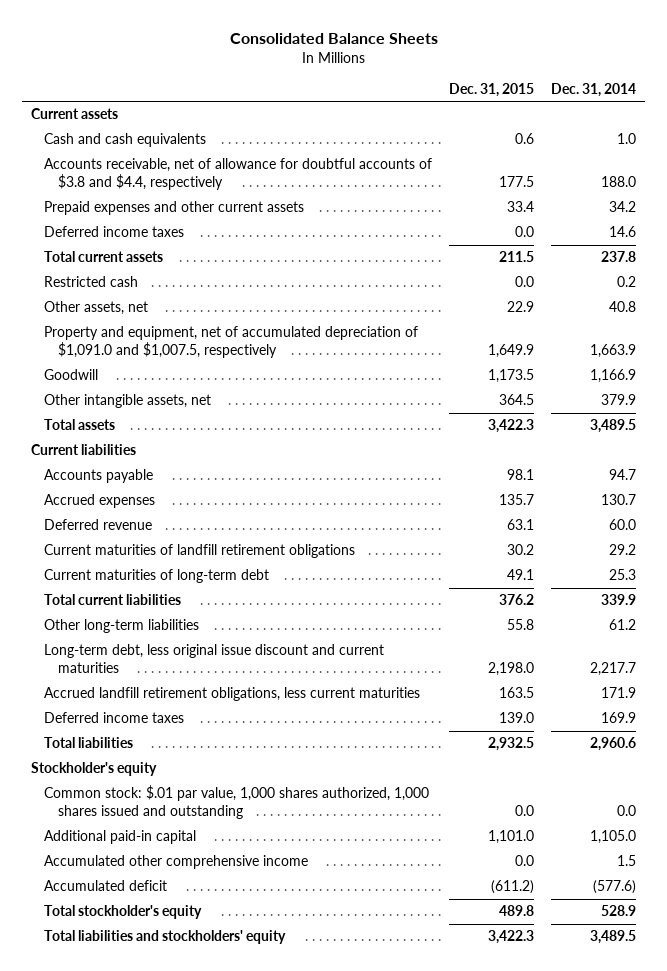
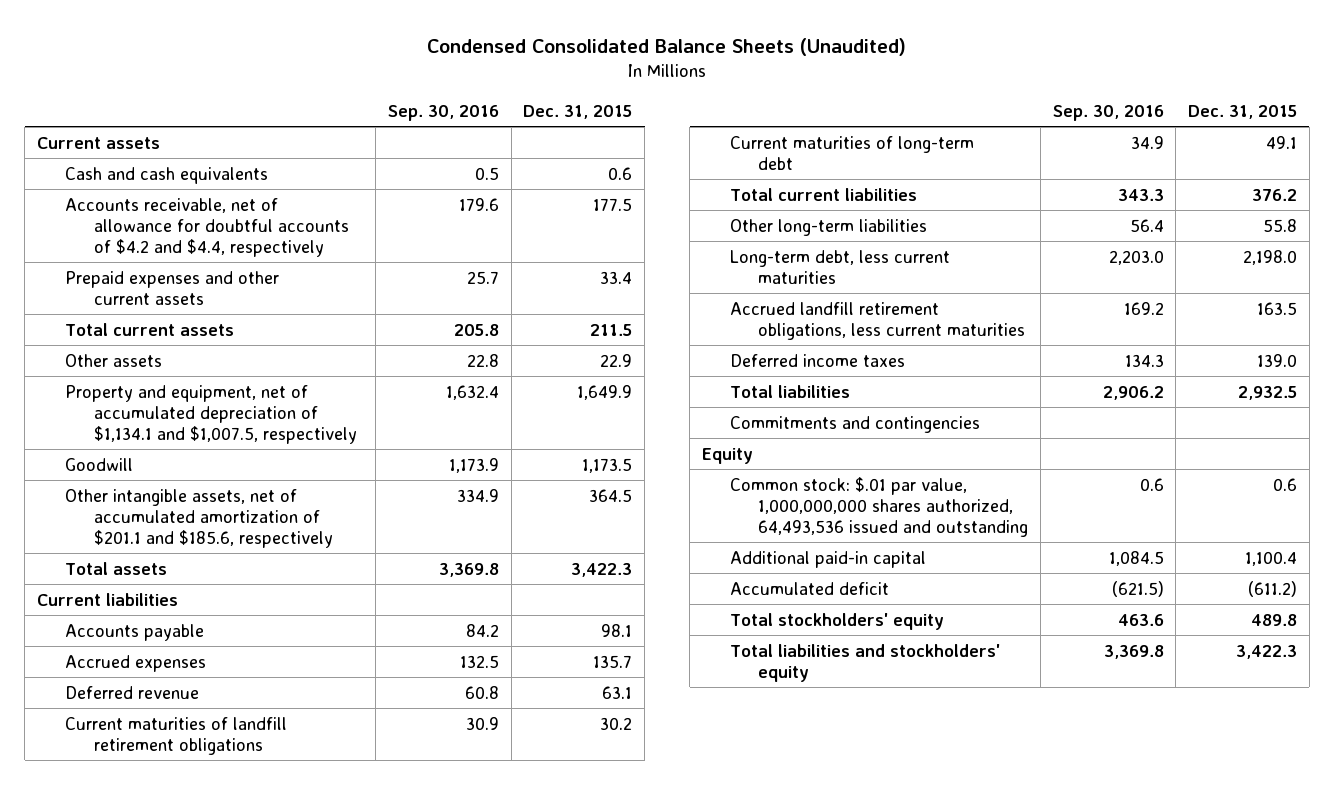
[229,32,438,44] Consolidated Balance Sheets -> [427,37,907,56] Condensed Consolidated Balance Sheets (Unaudited)
[551,83,637,98] Dec. 31, 2014 -> none
none -> [388,104,500,121] Sep. 30, 2016
[44,158,433,191] Accounts receivable, net of allowance for doubtful accounts of $3.8 and $4.4, respectively -> [65,197,349,257] Accounts receivable, net of allowance for doubtful accounts of $4.2 and $4.4, respectively
[44,226,185,238] Deferred income taxes -> none
[44,276,139,288] Restricted cash -> none
[44,301,149,316] Other assets, net -> [65,353,163,367] Other assets
[44,326,419,359] Property and equipment, net of accumulated depreciation of $1,091.0 and $1,007.5, respectively -> [65,384,357,444] Property and equipment, net of accumulated depreciation of $1,134.1 and $1,007.5, respectively
[44,394,212,409] Other intangible assets, net -> [65,488,333,548] Other intangible assets, net of accumulated amortization of $201.1 and $185.6, respectively
[44,644,385,674] Long-term debt, less original issue discount and current maturities -> [730,249,951,284] Long-term debt, less current maturities
[44,855,309,870] Accumulated other comprehensive income -> none
none -> [730,415,981,433] Commitments and contingencies
[30,762,157,777] Stockholder's equity -> [701,447,753,464] Equity
[44,785,430,820] Common stock: $.01 par value, 1,000 shares authorized, 1,000 shares issued and outstanding -> [730,476,1029,537] Common stock: $.01 par value, 1,000,000,000 shares authorized, 64,493,536 issued and outstanding
[515,805,535,817] 0.0 -> [1273,477,1298,491] 0.6
[488,830,535,845] 1,101.0 -> [1245,550,1298,566] 1,100.4
[44,905,203,920] Total stockholder's equity -> [730,612,945,630] Total stockholders' equity

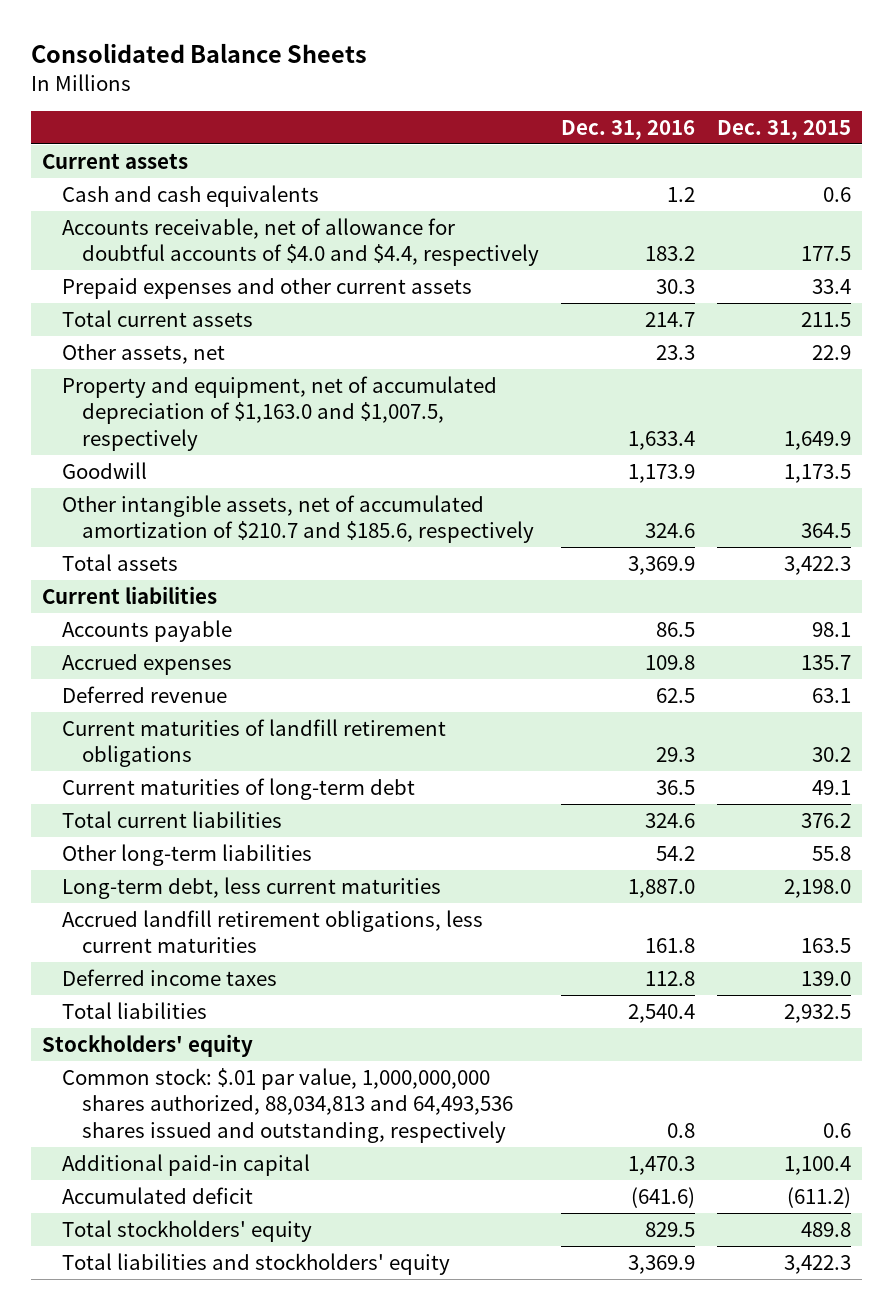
[427,37,907,56] Condensed Consolidated Balance Sheets (Unaudited) -> [31,42,368,63] Consolidated Balance Sheets
[388,104,500,121] Sep. 30, 2016 -> none
none -> [560,119,695,140] Dec. 31, 2016
[65,197,349,257] Accounts receivable, net of allowance for doubtful accounts of $4.2 and $4.4, respectively -> [61,217,539,267] Accounts receivable, net of allowance for doubtful accounts of $4.0 and $4.4, respectively
[65,353,163,367] Other assets -> [61,343,225,364] Other assets, net
[65,384,357,444] Property and equipment, net of accumulated depreciation of $1,134.1 and $1,007.5, respectively -> [61,375,497,451] Property and equipment, net of accumulated depreciation of $1,163.0 and $1,007.5, respectively
[65,488,333,548] Other intangible assets, net of accumulated amortization of $201.1 and $185.6, respectively -> [61,494,534,544] Other intangible assets, net of accumulated amortization of $210.7 and $185.6, respectively
[730,415,981,433] Commitments and contingencies -> none
[701,447,753,464] Equity -> [41,1033,253,1057] Stockholders' equity
[730,476,1029,537] Common stock: $.01 par value, 1,000,000,000 shares authorized, 64,493,536 issued and outstanding -> [61,1067,513,1143] Common stock: $.01 par value, 1,000,000,000 shares authorized, 88,034,813 and 64,493,536 shares issued and outstanding, respectively

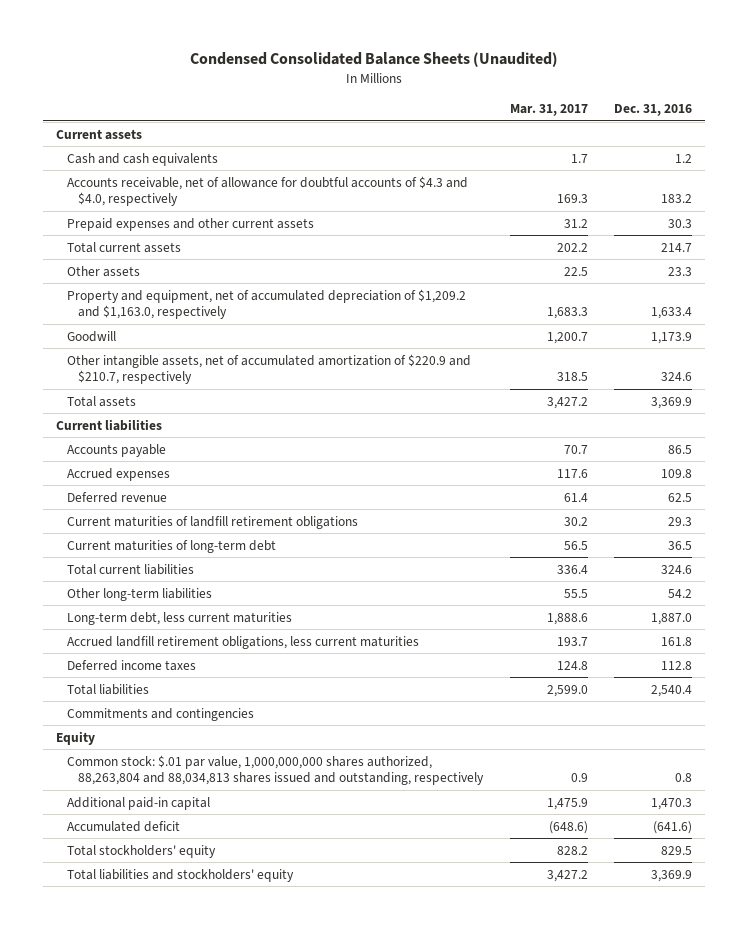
[31,42,368,63] Consolidated Balance Sheets -> [189,52,558,68] Condensed Consolidated Balance Sheets (Unaudited)
[716,119,851,140] Dec. 31, 2015 -> none
none -> [509,104,588,117] Mar. 31, 2017
[61,217,539,267] Accounts receivable, net of allowance for doubtful accounts of $4.0 and $4.4, respectively -> [67,175,469,207] Accounts receivable, net of allowance for doubtful accounts of $4.3 and $4.0, respectively
[61,343,225,364] Other assets, net -> [67,265,141,277] Other assets
[61,375,497,451] Property and equipment, net of accumulated depreciation of $1,163.0 and $1,007.5, respectively -> [67,288,467,320] Property and equipment, net of accumulated depreciation of $1,209.2 and $1,163.0, respectively
[61,494,534,544] Other intangible assets, net of accumulated amortization of $210.7 and $185.6, respectively -> [67,353,472,385] Other intangible assets, net of accumulated amortization of $220.9 and $210.7, respectively
none -> [67,707,255,721] Commitments and contingencies
[41,1033,253,1057] Stockholders' equity -> [55,730,95,745] Equity
[61,1067,513,1143] Common stock: $.01 par value, 1,000,000,000 shares authorized, 88,034,813 and 64,493,536 shares issued and outstanding, respectively -> [67,754,485,786] Common stock: $.01 par value, 1,000,000,000 shares authorized, 88,263,804 and 88,034,813 shares issued and outstanding, respectively

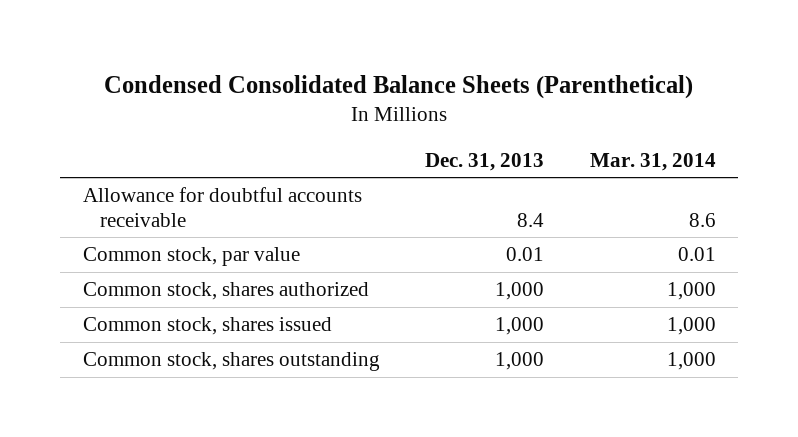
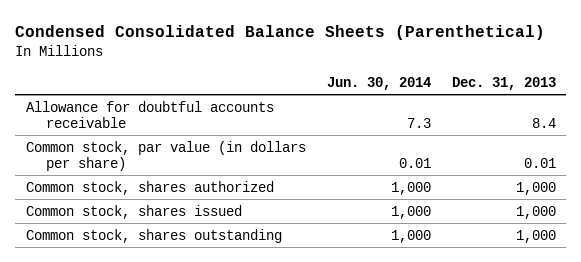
[589,152,716,171] Mar. 31, 2014 -> none
none -> [326,76,431,90] Jun. 30, 2014
[82,247,300,267] Common stock, par value -> [25,140,306,171] Common stock, par value (in dollars per share)

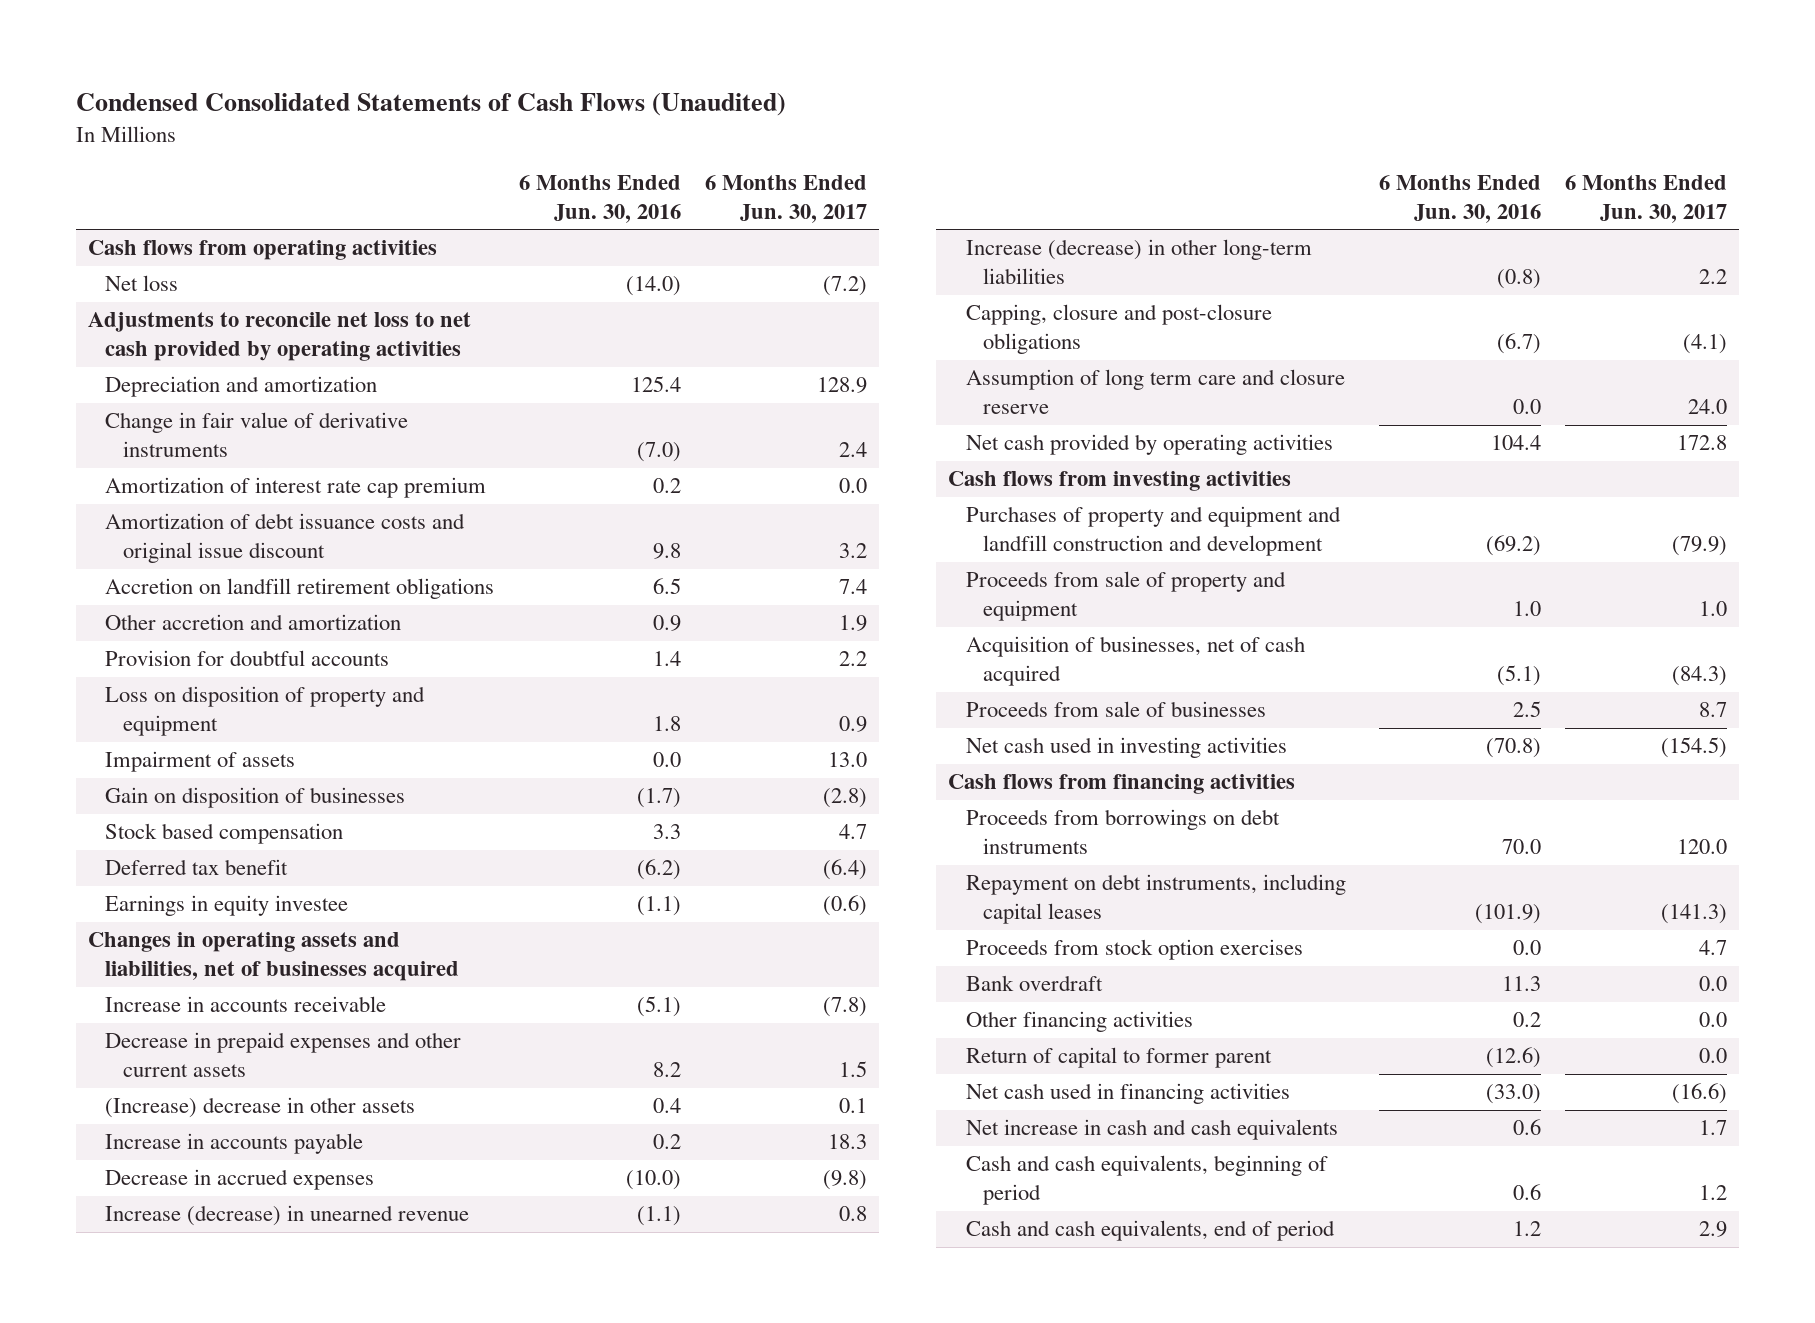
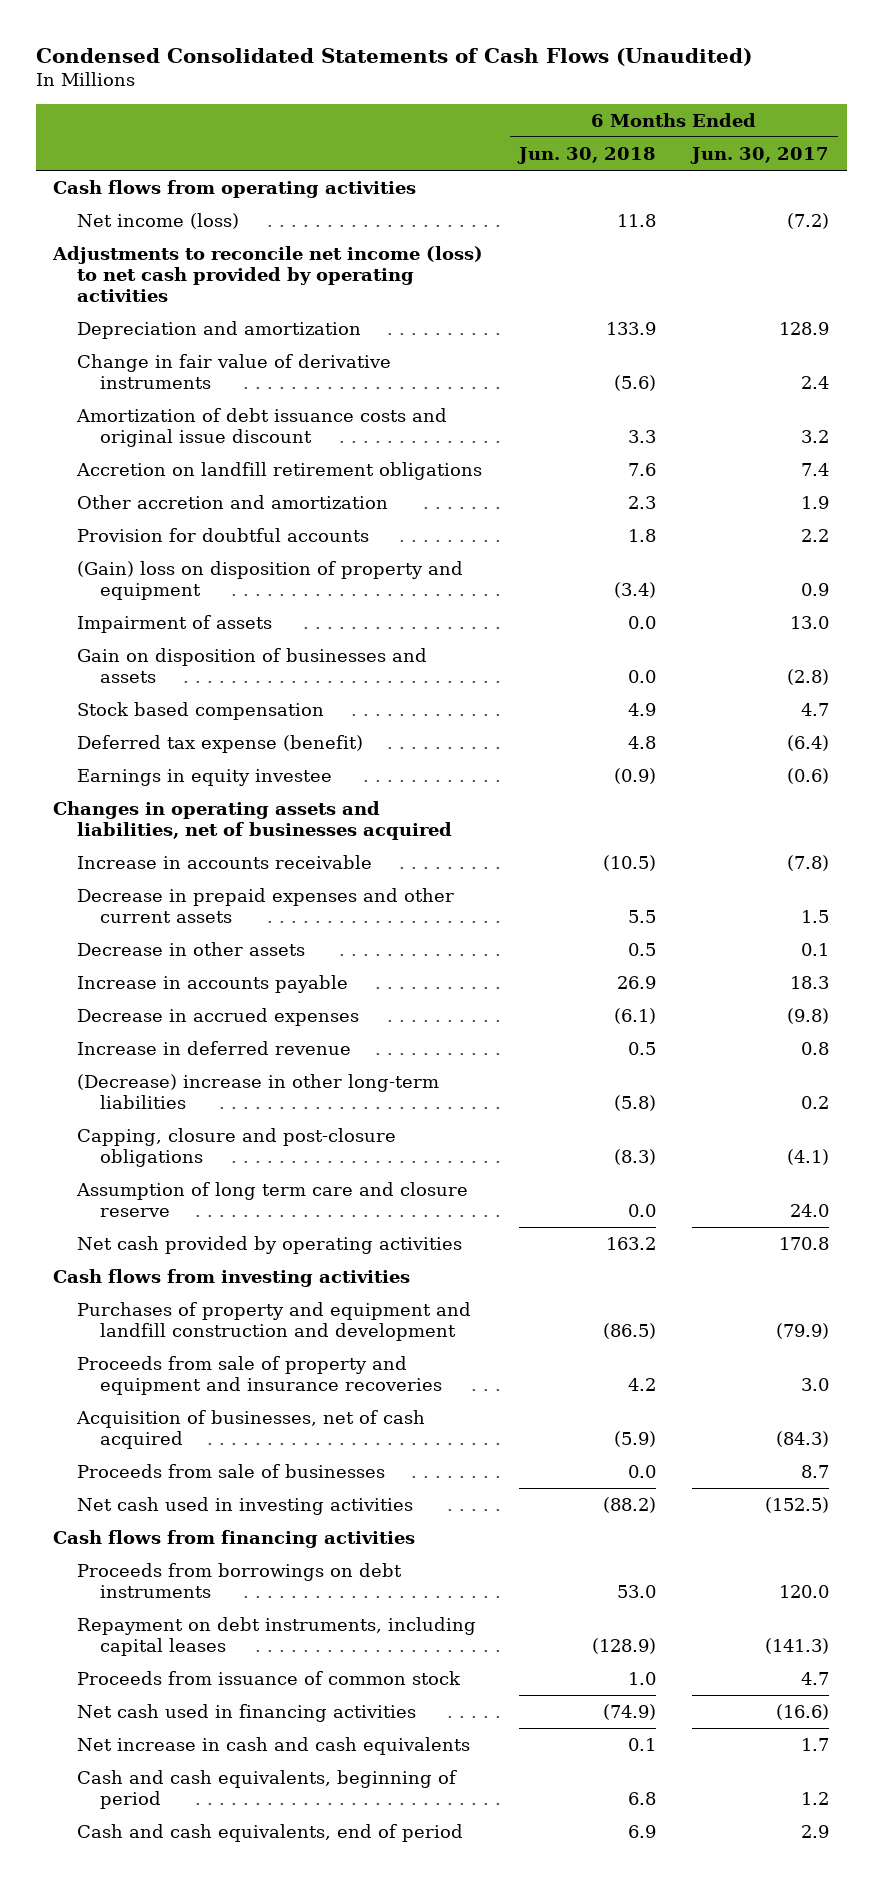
[518,174,681,223] 6 Months Ended Jun. 30, 2016 -> none
none -> [517,146,657,164] Jun. 30, 2018
[105,275,179,292] Net loss -> [76,212,239,229] Net income (loss)
[88,312,472,362] Adjustments to reconcile net loss to net cash provided by operating activities -> [52,245,484,302] Adjustments to reconcile net income (loss) to net cash provided by operating activities
[105,477,487,499] Amortization of interest rate cap premium -> none
[105,686,426,737] Loss on disposition of property and equipment -> [76,560,463,600] (Gain) loss on disposition of property and equipment
[105,787,406,809] Gain on disposition of businesses -> [76,647,427,683] Gain on disposition of businesses and assets
[105,859,289,876] Deferred tax benefit -> [76,734,363,753] Deferred tax expense (benefit)
[105,1097,416,1119] (Increase) decrease in other assets -> [76,941,305,956] Decrease in other assets
[105,1205,470,1227] Increase (decrease) in unearned revenue -> [76,1040,351,1055] Increase in deferred revenue
[965,239,1312,285] Increase (decrease) in other long-term liabilities -> [76,1073,439,1109] (Decrease) increase in other long-term liabilities
[1699,269,1728,285] 2.2 -> [800,1095,829,1109] 0.2
[1677,435,1728,451] 172.8 -> [778,1236,829,1250] 170.8
[965,571,1286,622] Proceeds from sale of property and equipment -> [76,1355,443,1395] Proceeds from sale of property and equipment and insurance recoveries
[1699,601,1728,617] 1.0 -> [800,1377,829,1391] 3.0
[1661,737,1728,759] (154.5) -> [764,1496,829,1513] (152.5)
[965,939,1303,961] Proceeds from stock option exercises -> none
[965,975,1103,992] Bank overdraft -> none
[965,1011,1193,1033] Other financing activities -> none
[965,1047,1272,1069] Return of capital to former parent -> none
none -> [76,1670,461,1685] Proceeds from issuance of common stock

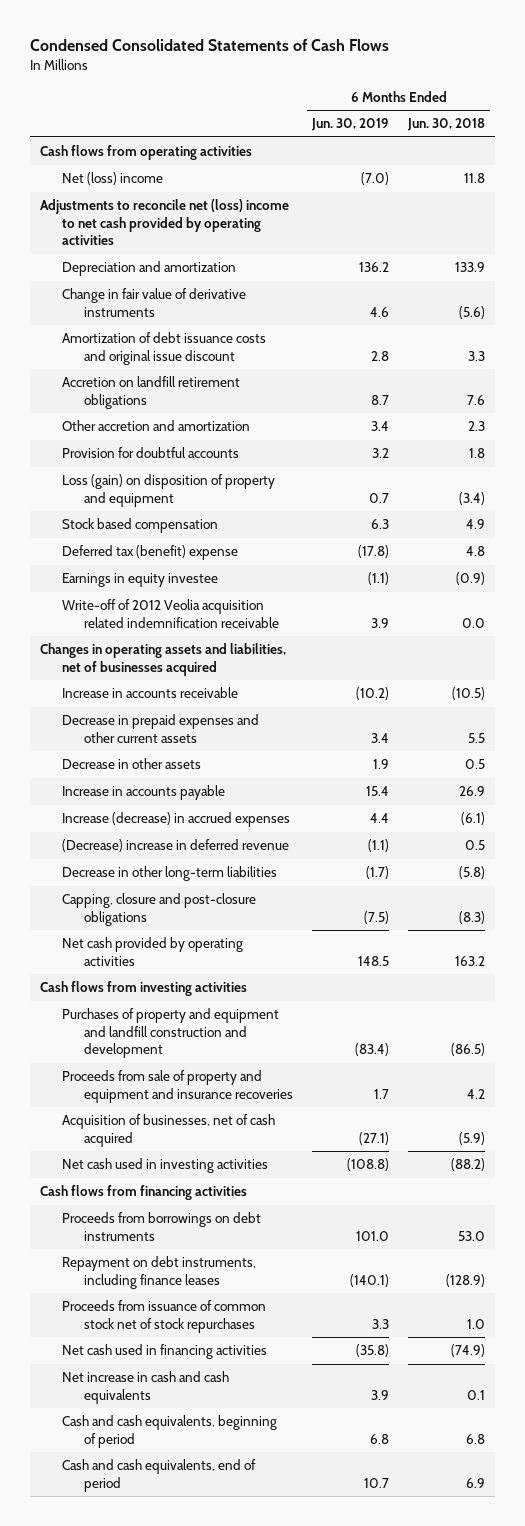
[35,47,752,66] Condensed Consolidated Statements of Cash Flows (Unaudited) -> [30,39,390,52] Condensed Consolidated Statements of Cash Flows
[689,146,829,164] Jun. 30, 2017 -> none
none -> [311,118,390,132] Jun. 30, 2019
[76,212,239,229] Net income (loss) -> [61,172,163,186] Net (loss) income
[52,245,484,302] Adjustments to reconcile net income (loss) to net cash provided by operating activities -> [39,199,289,246] Adjustments to reconcile net (loss) income to net cash provided by operating activities
[76,614,272,633] Impairment of assets -> none
[76,647,427,683] Gain on disposition of businesses and assets -> none
[76,560,463,600] (Gain) loss on disposition of property and equipment -> [61,474,275,507] Loss (gain) on disposition of property and equipment
[76,734,363,753] Deferred tax expense (benefit) -> [61,545,238,561] Deferred tax (benefit) expense
none -> [61,599,279,628] Write-off of 2012 Veolia acquisition related indemnification receivable
[76,1007,359,1026] Decrease in accrued expenses -> [61,812,290,828] Increase (decrease) in accrued expenses
[76,1040,351,1055] Increase in deferred revenue -> [61,839,289,853] (Decrease) increase in deferred revenue
[76,1073,439,1109] (Decrease) increase in other long-term liabilities -> [61,866,277,882] Decrease in other long-term liabilities
[75,1181,468,1217] Assumption of long term care and closure reserve -> none
[76,1463,385,1478] Proceeds from sale of businesses -> none
[76,1616,476,1656] Repayment on debt instruments, including capital leases -> [61,1256,256,1289] Repayment on debt instruments, including finance leases
[76,1670,461,1685] Proceeds from issuance of common stock -> [61,1300,266,1333] Proceeds from issuance of common stock net of stock repurchases

